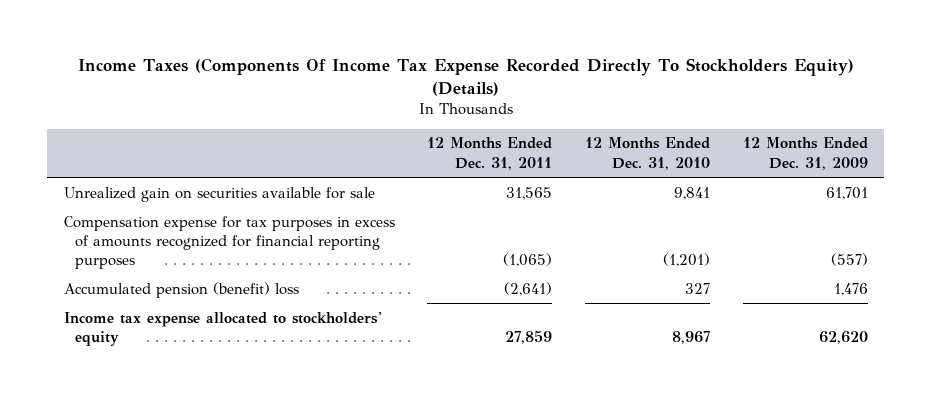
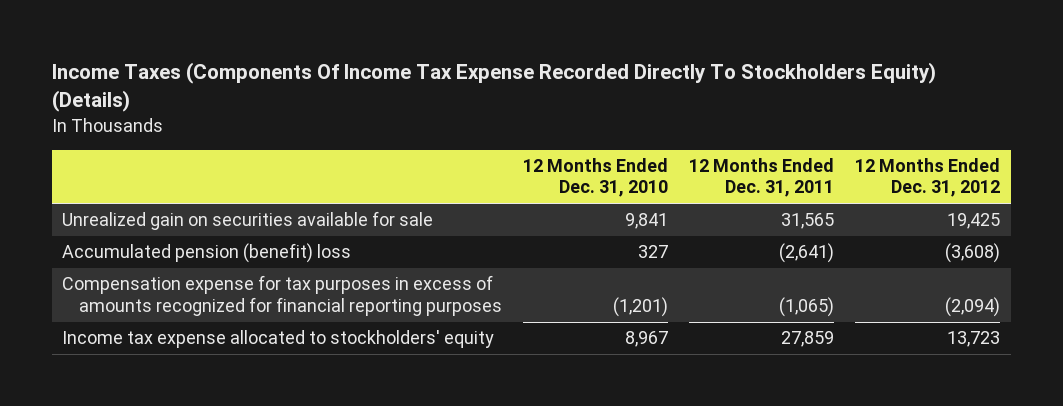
[742,137,868,170] 12 Months Ended Dec. 31, 2009 -> none
none -> [855,157,1001,198] 12 Months Ended Dec. 31, 2012
[63,215,395,270] Compensation expense for tax purposes in excess of amounts recognized for financial reporting purposes -> [62,275,502,316] Compensation expense for tax purposes in excess of amounts recognized for financial reporting purposes

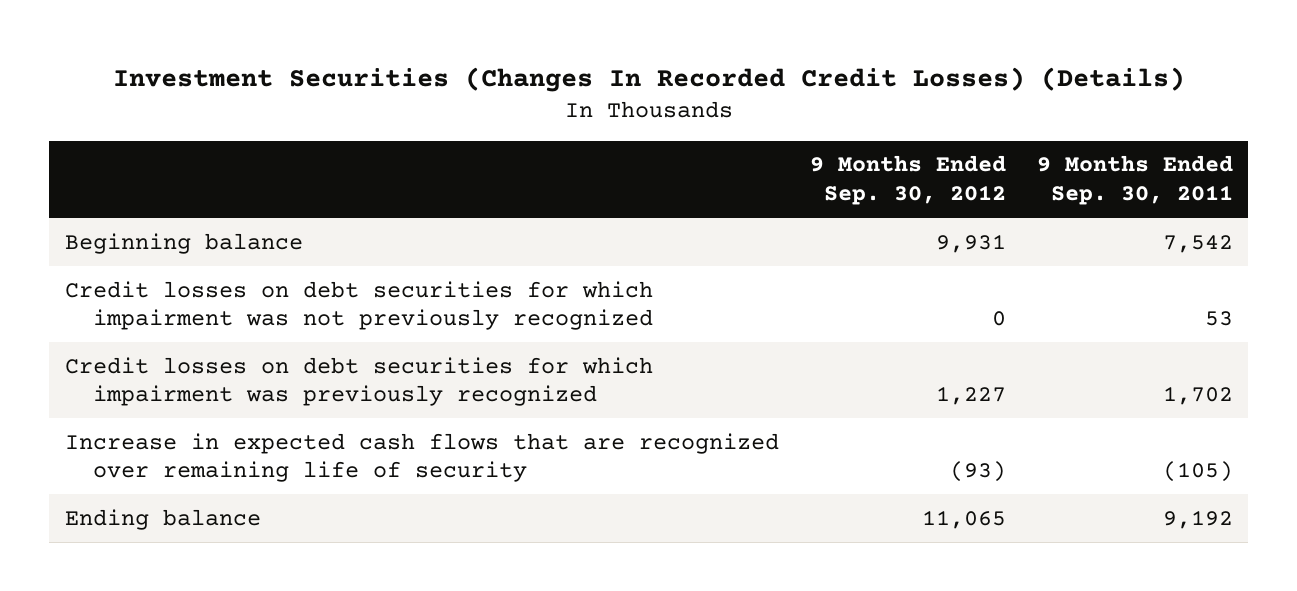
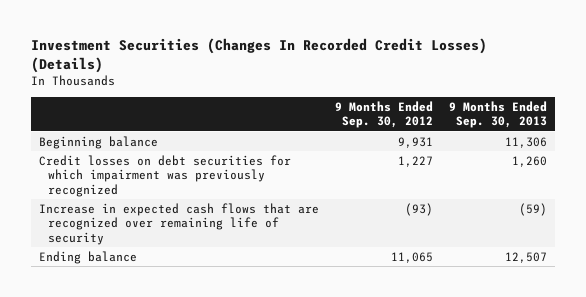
[1036,155,1233,206] 9 Months Ended Sep. 30, 2011 -> none
none -> [448,100,547,129] 9 Months Ended Sep. 30, 2013
[64,280,653,331] Credit losses on debt securities for which impairment was not previously recognized -> none

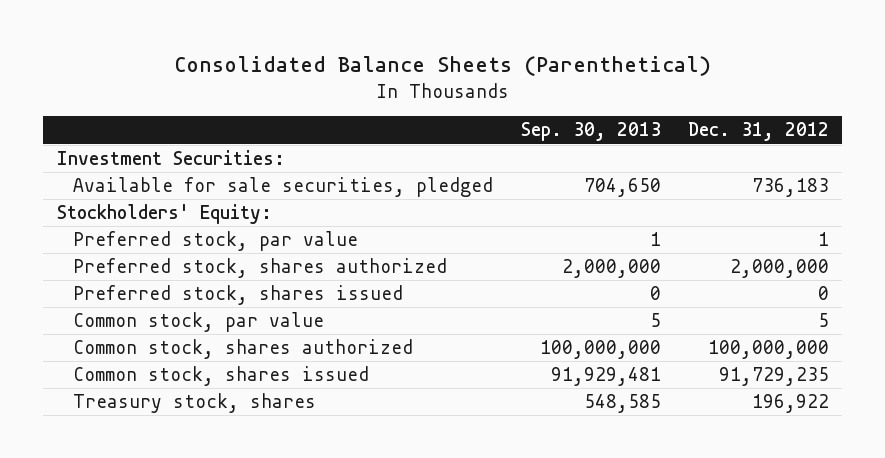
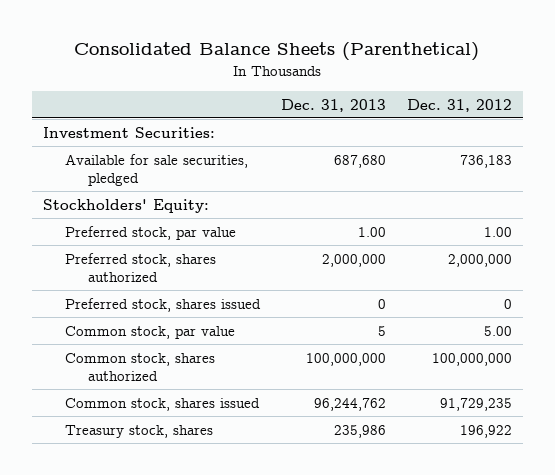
[520,122,661,142] Sep. 30, 2013 -> none
none -> [281,98,387,112] Dec. 31, 2013
[817,232,829,247] 1 -> [484,226,513,237] 1.00
[817,313,829,328] 5 -> [484,325,513,336] 5.00

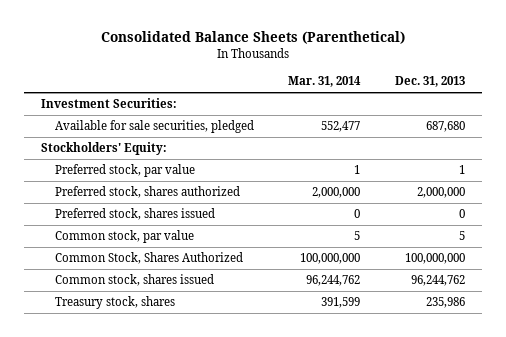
[407,98,513,112] Dec. 31, 2012 -> none
none -> [288,76,362,88] Mar. 31, 2014
[358,226,387,237] 1.00 -> [458,165,465,175] 1
[65,352,216,381] Common stock, shares authorized -> [54,252,243,265] Common Stock, Shares Authorized

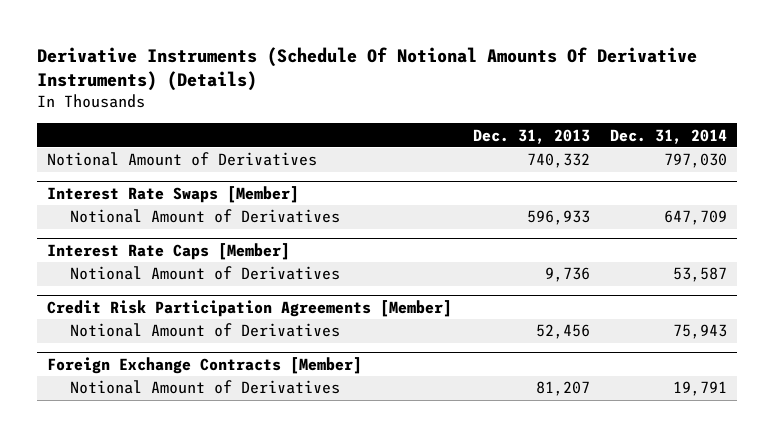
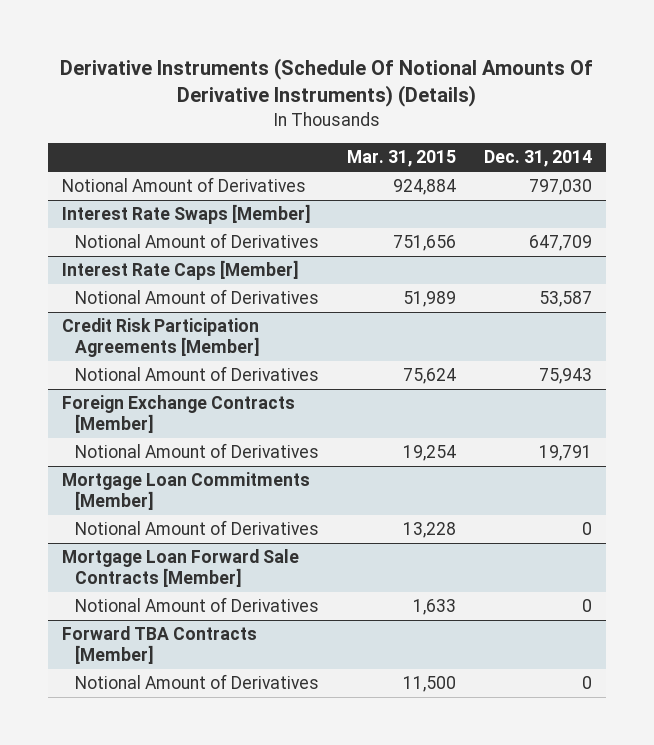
[472,128,590,144] Dec. 31, 2013 -> none
none -> [346,150,456,168] Mar. 31, 2015
none -> [62,472,311,510] Mortgage Loan Commitments [Member]
none -> [74,520,319,536] Notional Amount of Derivatives
none -> [62,549,300,587] Mortgage Loan Forward Sale Contracts [Member]
none -> [74,597,319,613] Notional Amount of Derivatives
none -> [62,626,258,664] Forward TBA Contracts [Member]
none -> [74,674,319,690] Notional Amount of Derivatives

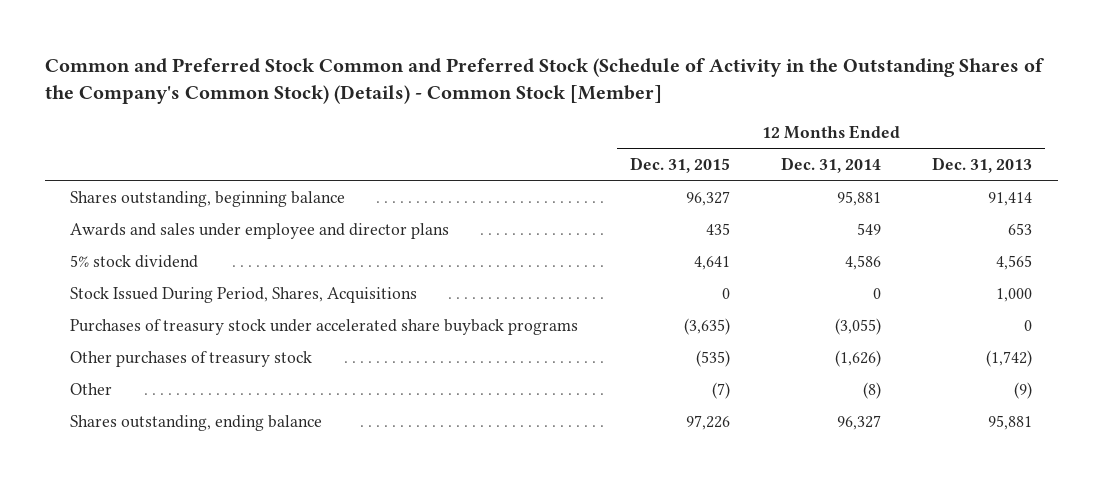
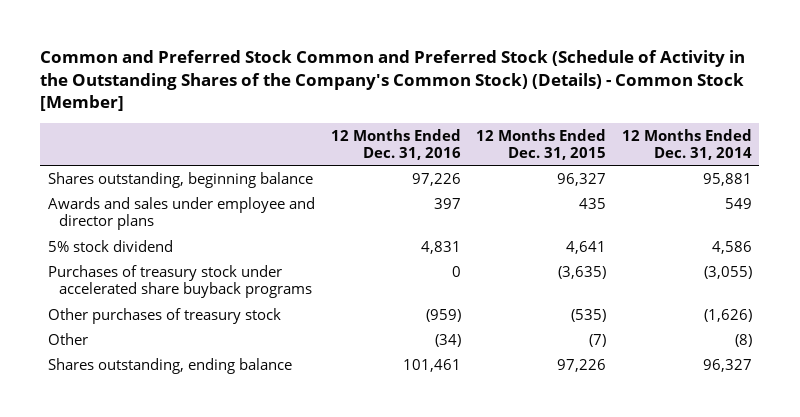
[932,157,1033,174] Dec. 31, 2013 -> none
none -> [330,128,461,161] 12 Months Ended Dec. 31, 2016
[70,286,418,303] Stock Issued During Period, Shares, Acquisitions -> none

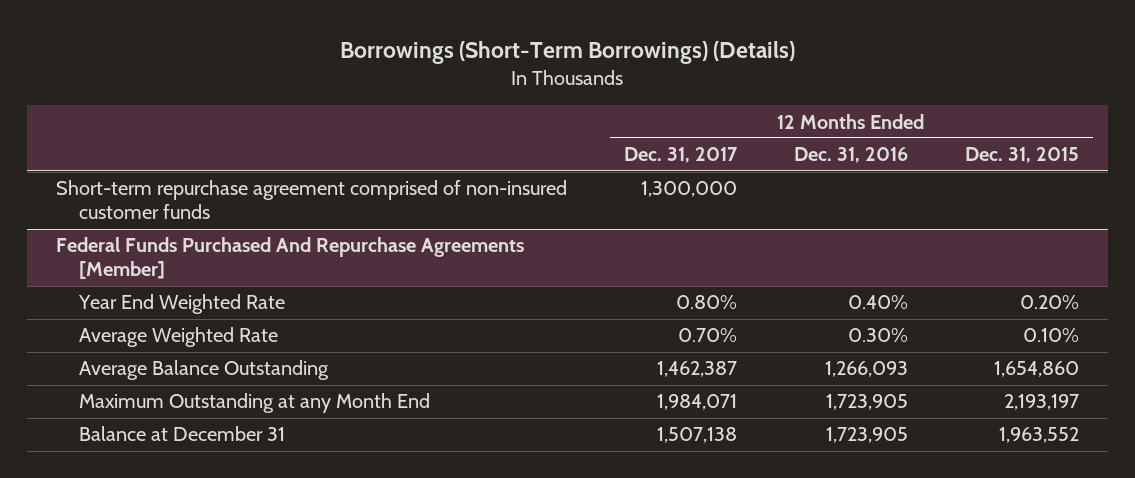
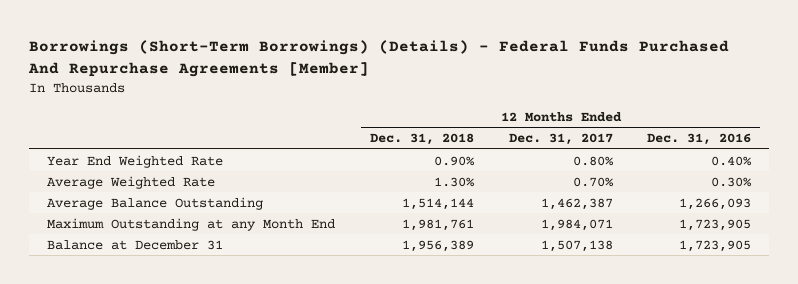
[340,41,796,65] Borrowings (Short-Term Borrowings) (Details) -> [28,40,730,78] Borrowings (Short-Term Borrowings) (Details) - Federal Funds Purchased And Repurchase Agreements [Member]
[965,147,1080,164] Dec. 31, 2015 -> none
none -> [369,133,474,146] Dec. 31, 2018
[55,180,567,220] Short-term repurchase agreement comprised of non-insured customer funds -> none
[55,237,524,280] Federal Funds Purchased And Repurchase Agreements [Member] -> none

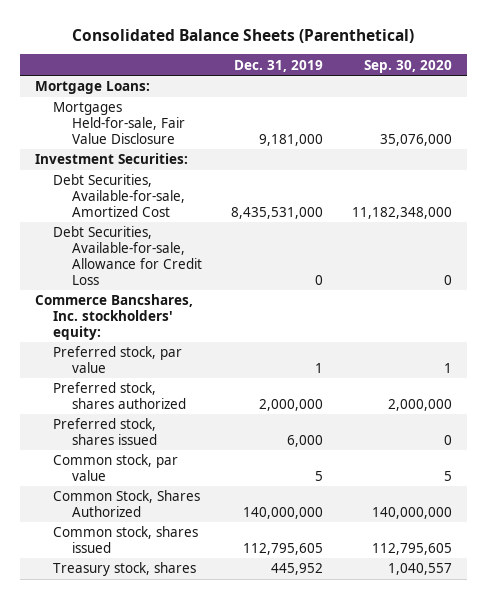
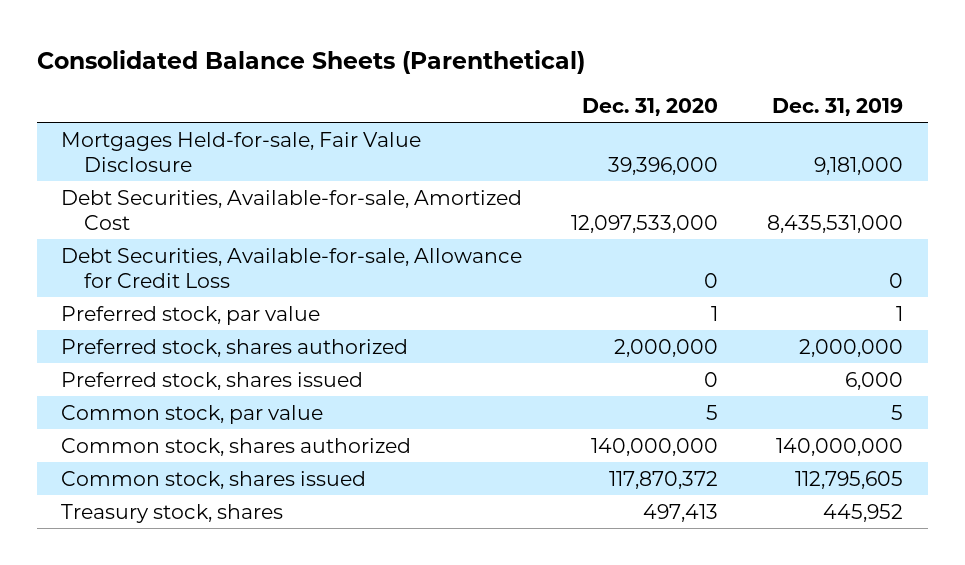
[364,59,453,73] Sep. 30, 2020 -> none
none -> [582,97,719,116] Dec. 31, 2020
[34,81,150,95] Mortgage Loans: -> none
[34,153,188,165] Investment Securities: -> none
[34,294,193,340] Commerce Bancshares, Inc. stockholders' equity: -> none
[53,490,201,518] Common Stock, Shares Authorized -> [61,437,412,456] Common stock, shares authorized

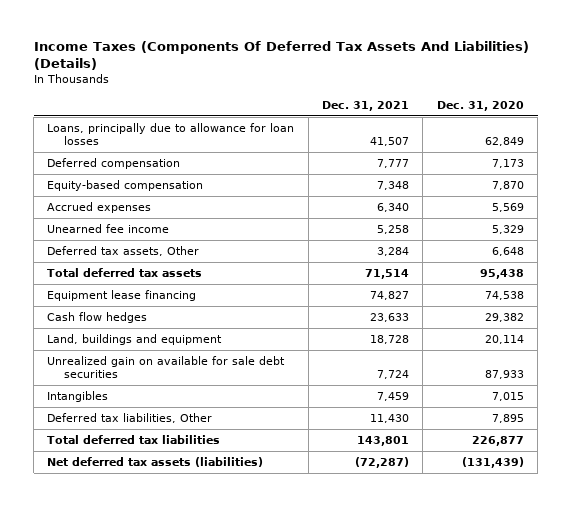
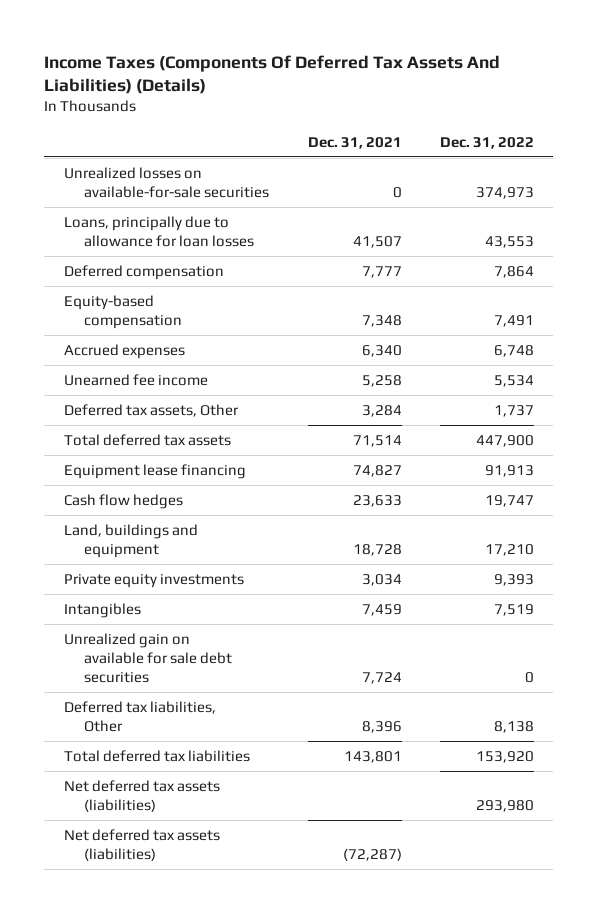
[436,100,524,111] Dec. 31, 2020 -> none
none -> [440,136,535,149] Dec. 31, 2022
none -> [63,167,270,199] Unrealized losses on available-for-sale securities
none -> [63,574,244,589] Private equity investments
[47,355,286,379] Unrealized gain on available for sale debt securities -> [63,633,233,684] Unrealized gain on available for sale debt securities
[370,413,410,423] 11,430 -> [361,721,402,734] 8,396
none -> [63,780,220,813] Net deferred tax assets (liabilities)

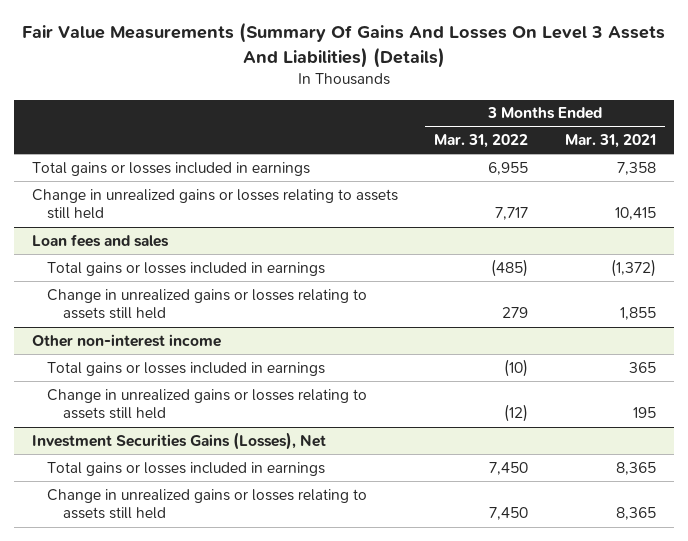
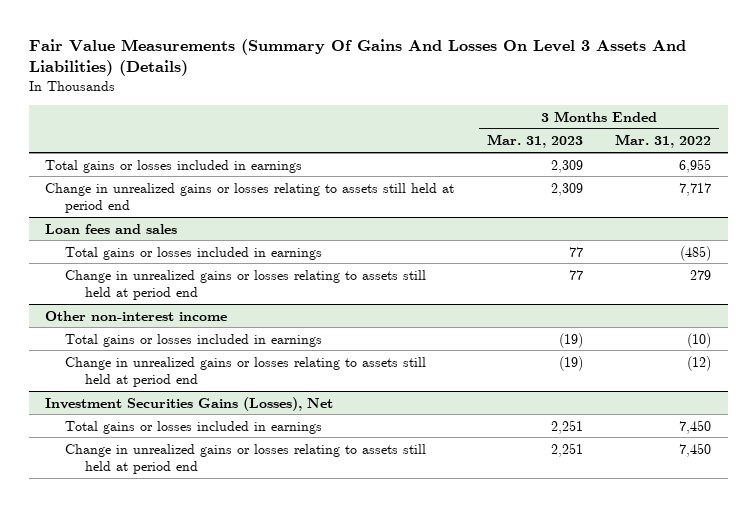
[564,134,656,149] Mar. 31, 2021 -> none
none -> [486,134,583,149] Mar. 31, 2023
[32,188,399,220] Change in unrealized gains or losses relating to assets still held -> [45,182,455,214] Change in unrealized gains or losses relating to assets still held at period end
[47,288,368,320] Change in unrealized gains or losses relating to assets still held -> [64,269,426,301] Change in unrealized gains or losses relating to assets still held at period end
[47,388,368,420] Change in unrealized gains or losses relating to assets still held -> [64,356,426,388] Change in unrealized gains or losses relating to assets still held at period end
[47,488,368,520] Change in unrealized gains or losses relating to assets still held -> [64,443,426,475] Change in unrealized gains or losses relating to assets still held at period end

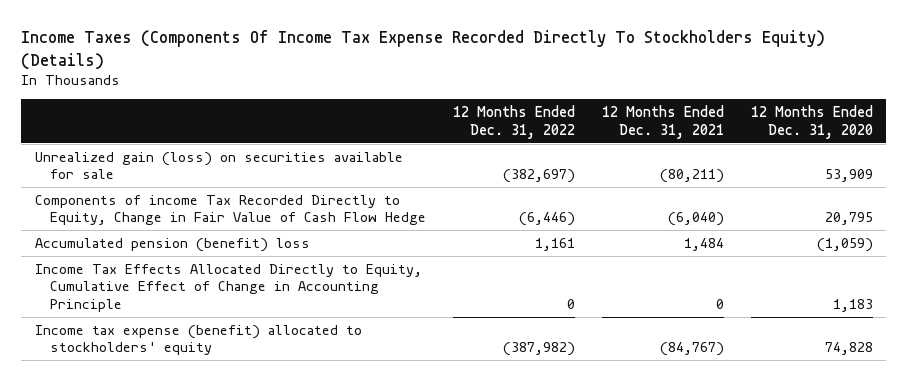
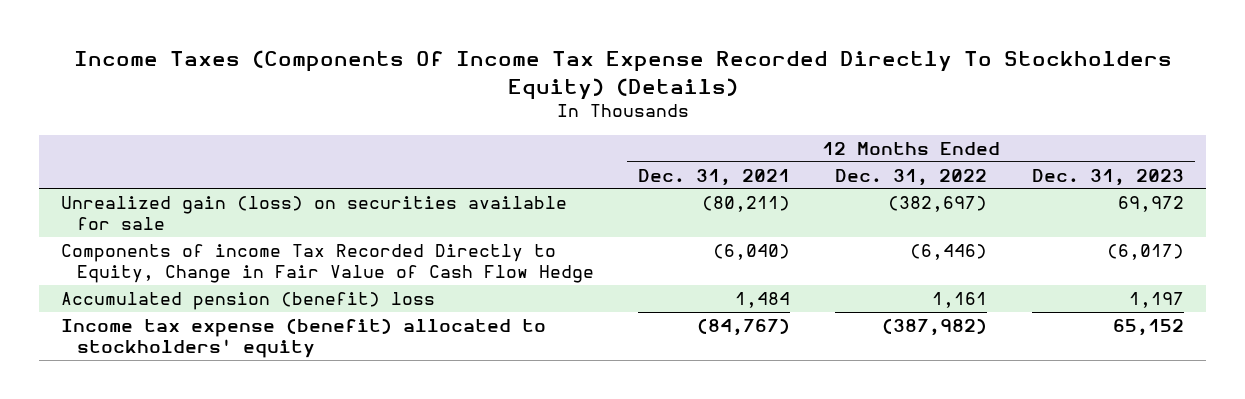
[750,105,873,139] 12 Months Ended Dec. 31, 2020 -> none
none -> [1031,168,1184,186] Dec. 31, 2023
[34,264,422,312] Income Tax Effects Allocated Directly to Equity, Cumulative Effect of Change in Accounting Principle -> none

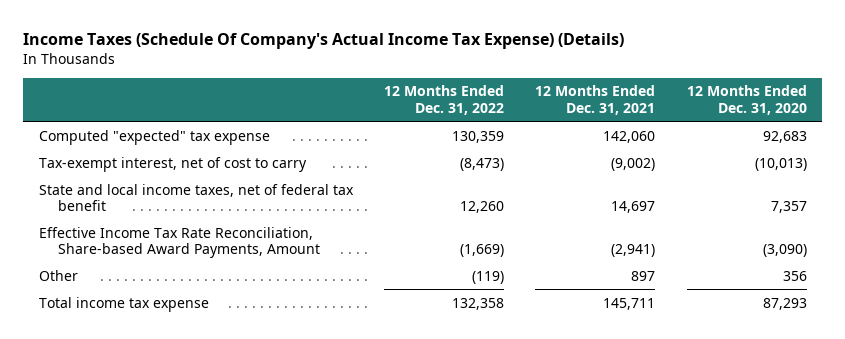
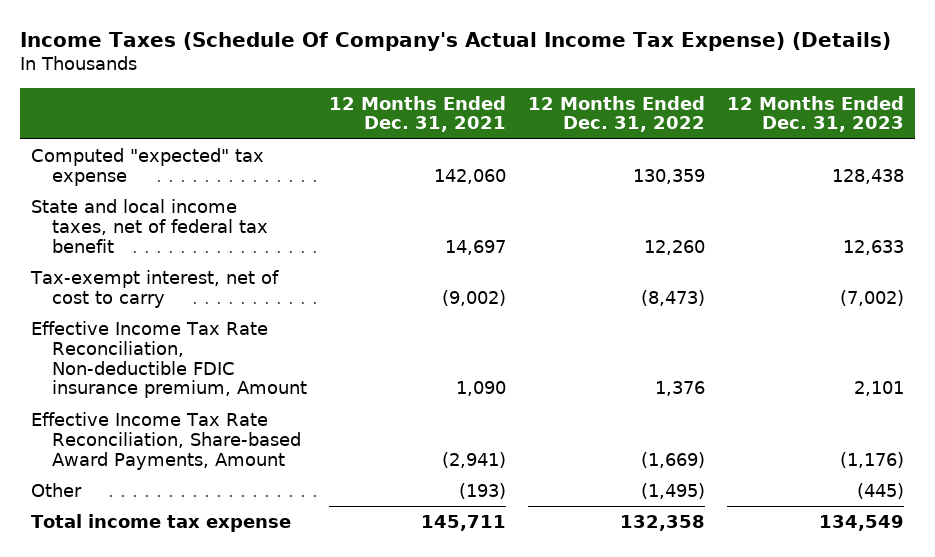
[686,85,807,115] 12 Months Ended Dec. 31, 2020 -> none
none -> [726,95,904,133] 12 Months Ended Dec. 31, 2023
[38,156,307,172] Tax-exempt interest, net of cost to carry -> [30,269,280,308] Tax-exempt interest, net of cost to carry
none -> [31,320,307,399] Effective Income Tax Rate Reconciliation, Non-deductible FDIC insurance premium, Amount
[472,270,505,284] (119) -> [640,482,705,499] (1,495)
[631,270,656,281] 897 -> [458,482,506,499] (193)

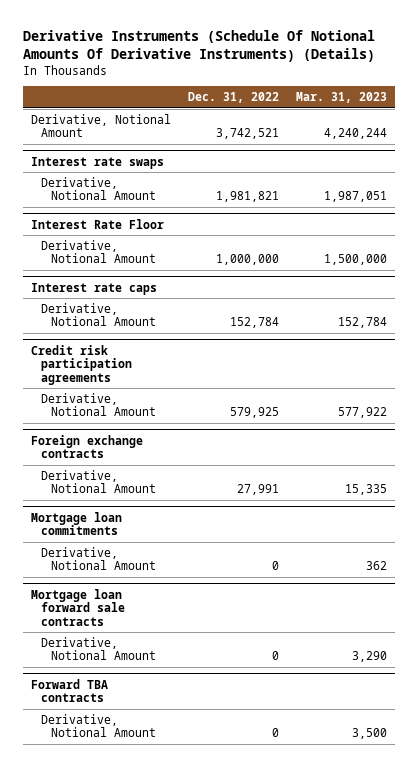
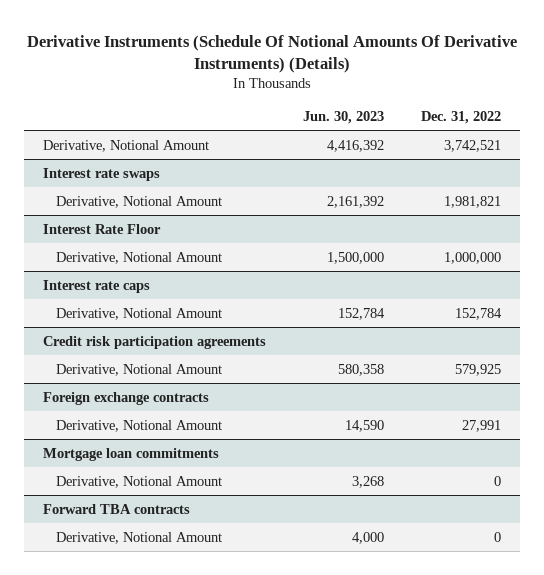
[295,92,387,104] Mar. 31, 2023 -> none
none -> [303,111,385,125] Jun. 30, 2023
[31,588,126,626] Mortgage loan forward sale contracts -> none
[41,636,156,661] Derivative, Notional Amount -> none

